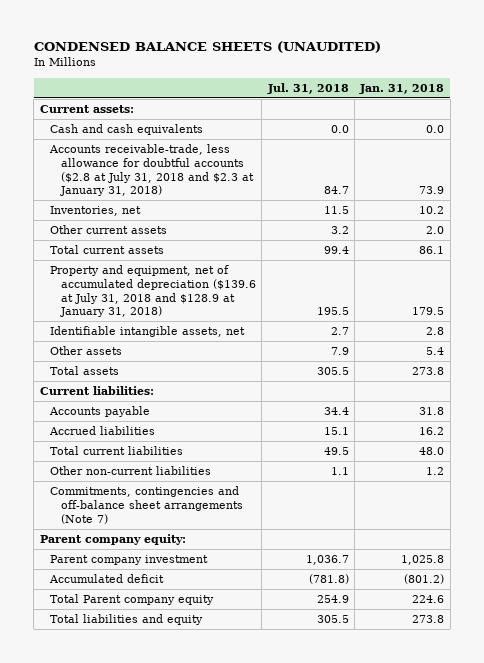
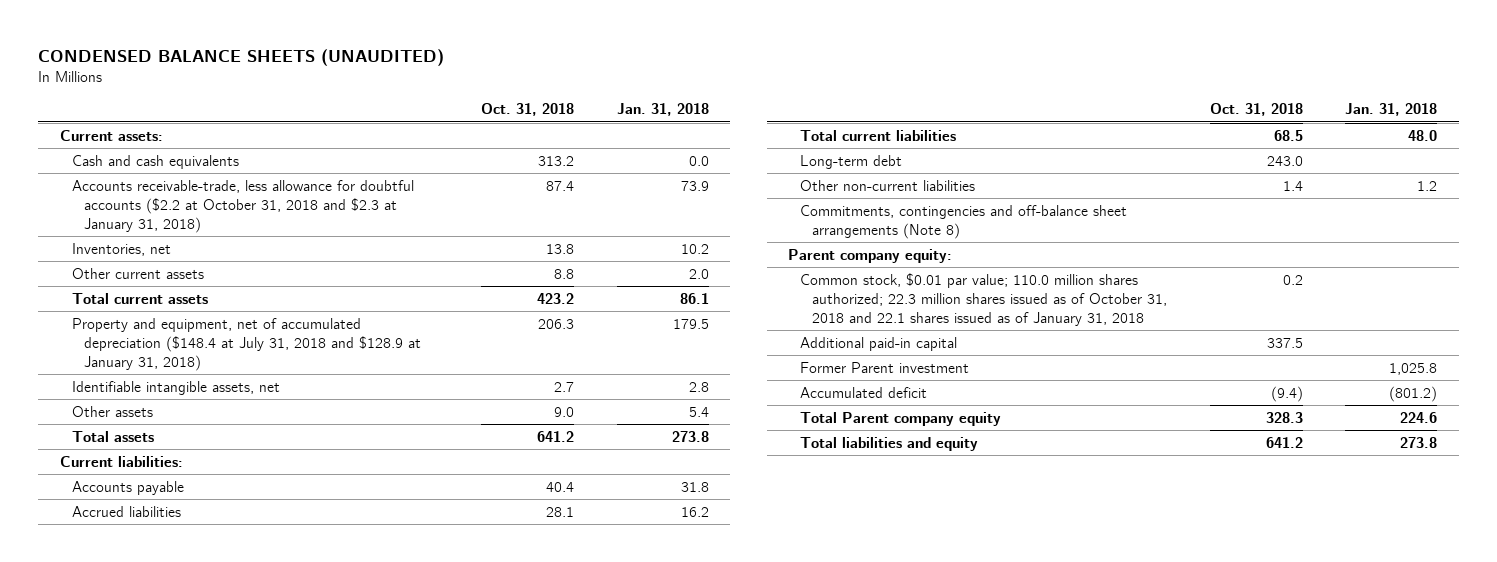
[266,82,349,94] Jul. 31, 2018 -> none
none -> [481,103,575,117] Oct. 31, 2018
[49,144,254,197] Accounts receivable-trade, less allowance for doubtful accounts ($2.8 at July 31, 2018 and $2.3 at January 31, 2018) -> [71,179,414,233] Accounts receivable-trade, less allowance for doubtful accounts ($2.2 at October 31, 2018 and $2.3 at January 31, 2018)
[50,265,256,318] Property and equipment, net of accumulated depreciation ($139.6 at July 31, 2018 and $128.9 at January 31, 2018) -> [71,317,421,371] Property and equipment, net of accumulated depreciation ($148.4 at July 31, 2018 and $128.9 at January 31, 2018)
none -> [800,154,903,169] Long-term debt
[50,486,243,524] Commitments, contingencies and off-balance sheet arrangements (Note 7) -> [800,204,1128,239] Commitments, contingencies and off-balance sheet arrangements (Note 8)
none -> [800,272,1168,326] Common stock, $0.01 par value; 110.0 million shares authorized; 22.3 million shares issued as of October 31, 2018 and 22.1 shares issued as of January 31, 2018
none -> [800,336,958,351] Additional paid-in capital
[50,555,209,566] Parent company investment -> [800,361,970,373] Former Parent investment

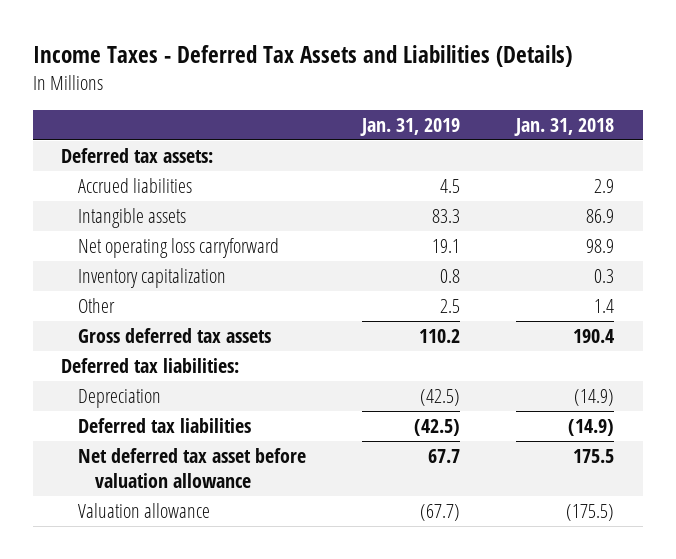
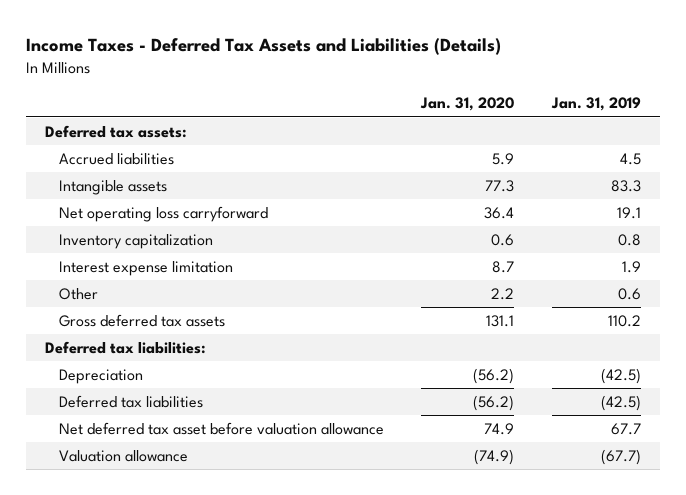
[514,117,615,136] Jan. 31, 2018 -> none
none -> [420,97,515,112] Jan. 31, 2020
none -> [58,261,233,277] Interest expense limitation
[440,299,461,314] 2.5 -> [618,288,642,301] 0.6

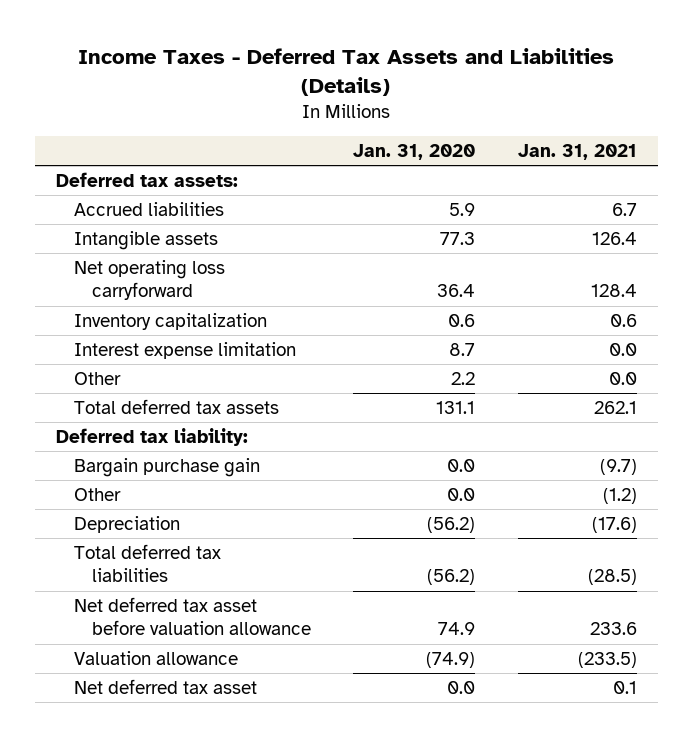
[551,97,642,112] Jan. 31, 2019 -> none
none -> [517,144,637,161] Jan. 31, 2021
[58,314,225,328] Gross deferred tax assets -> [73,398,279,414] Total deferred tax assets
[45,341,207,355] Deferred tax liabilities: -> [55,427,248,446] Deferred tax liability:
none -> [73,457,260,477] Bargain purchase gain
none -> [73,487,121,501] Other
[58,395,203,409] Deferred tax liabilities -> [73,543,221,583] Total deferred tax liabilities
none -> [73,678,257,694] Net deferred tax asset

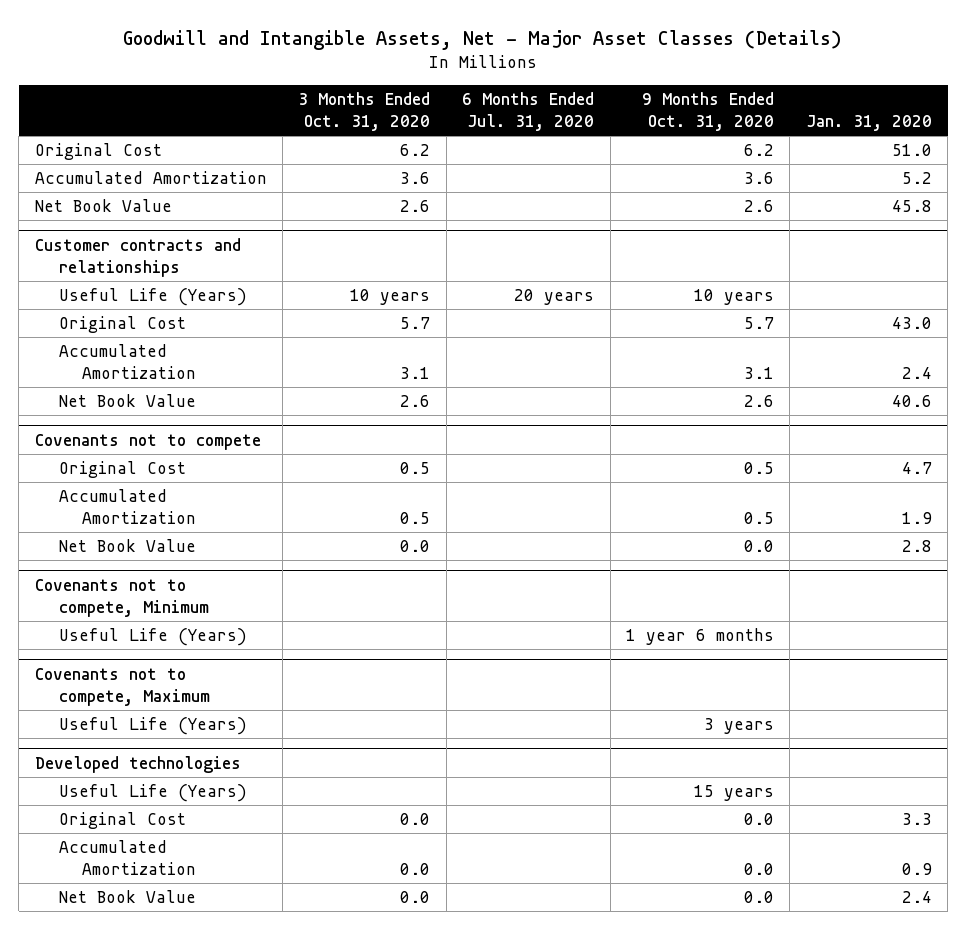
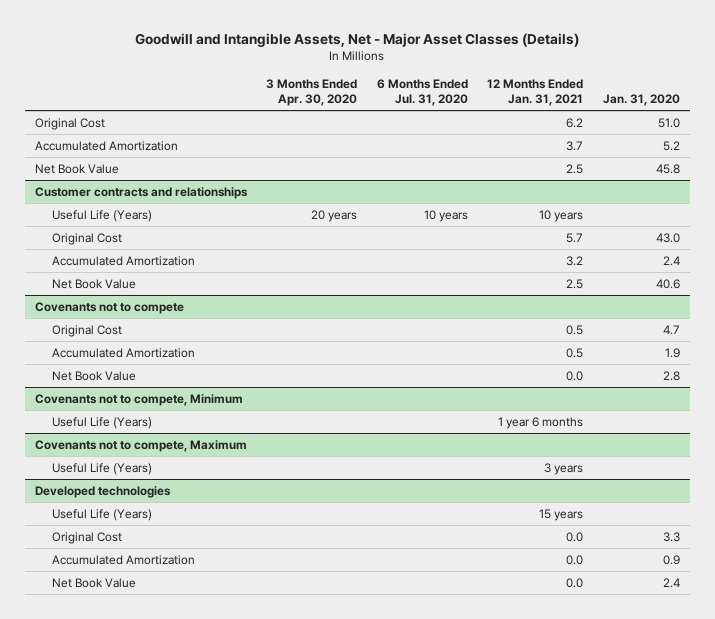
[298,92,431,131] 3 Months Ended Oct. 31, 2020 -> none
[641,92,774,131] 9 Months Ended Oct. 31, 2020 -> none
none -> [266,78,358,107] 3 Months Ended Apr. 30, 2020
none -> [487,78,584,107] 12 Months Ended Jan. 31, 2021
[514,289,595,306] 20 years -> [423,209,468,222] 10 years

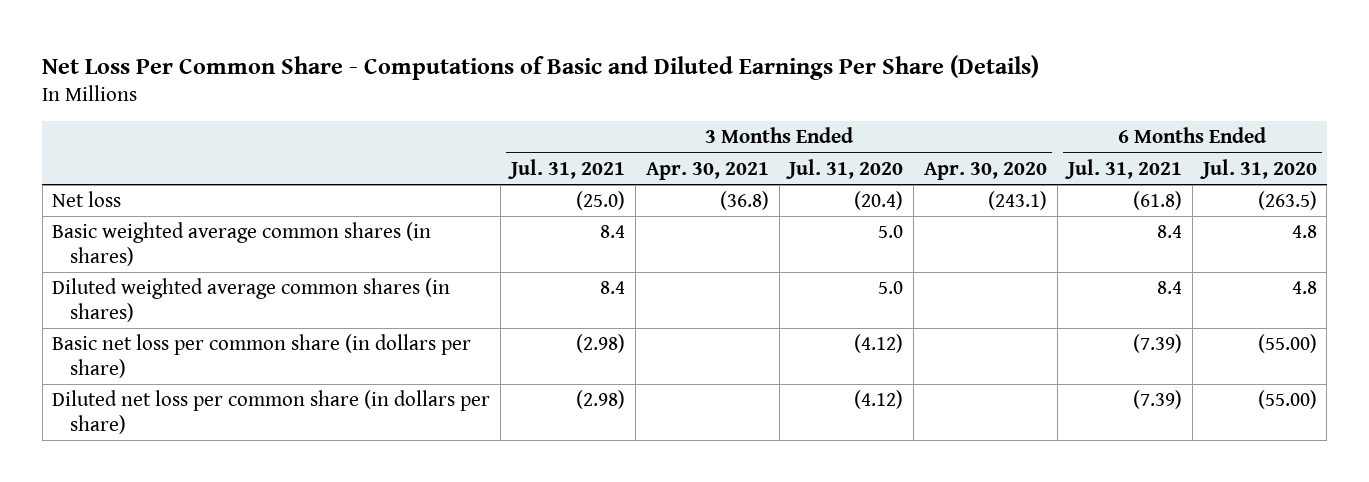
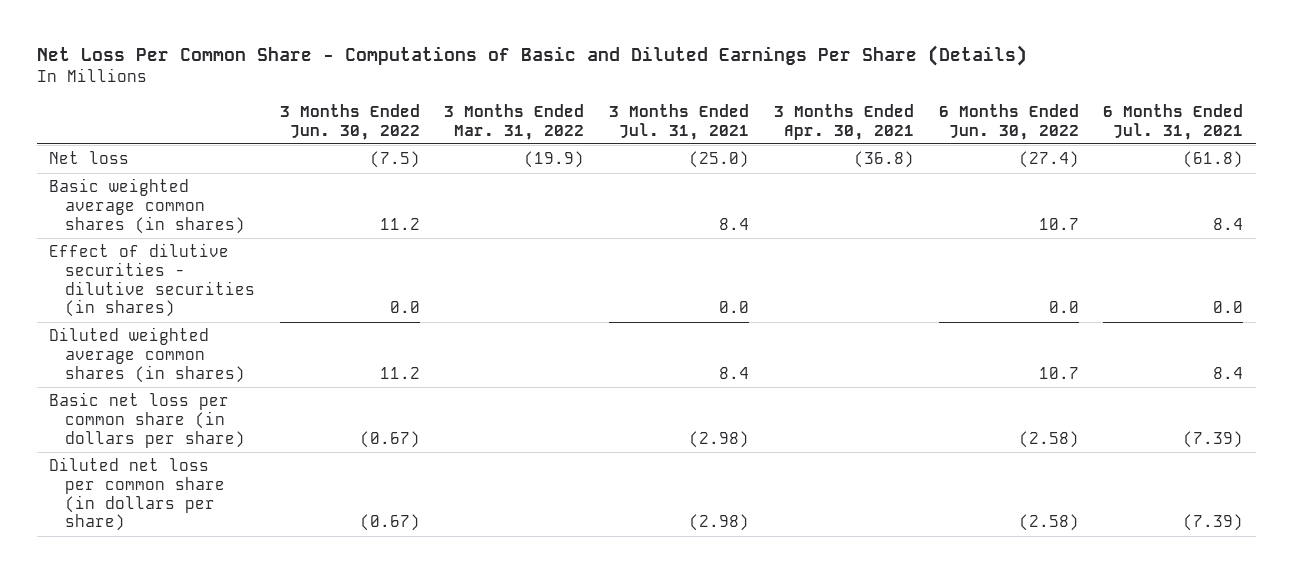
[786,158,904,179] Jul. 31, 2020 -> none
[924,161,1048,180] Apr. 30, 2020 -> none
[1199,158,1317,179] Jul. 31, 2020 -> none
none -> [279,103,420,140] 3 Months Ended Jun. 30, 2022
none -> [444,103,585,140] 3 Months Ended Mar. 31, 2022
none -> [938,103,1079,140] 6 Months Ended Jun. 30, 2022
none -> [49,243,255,318] Effect of dilutive securities - dilutive securities (in shares)

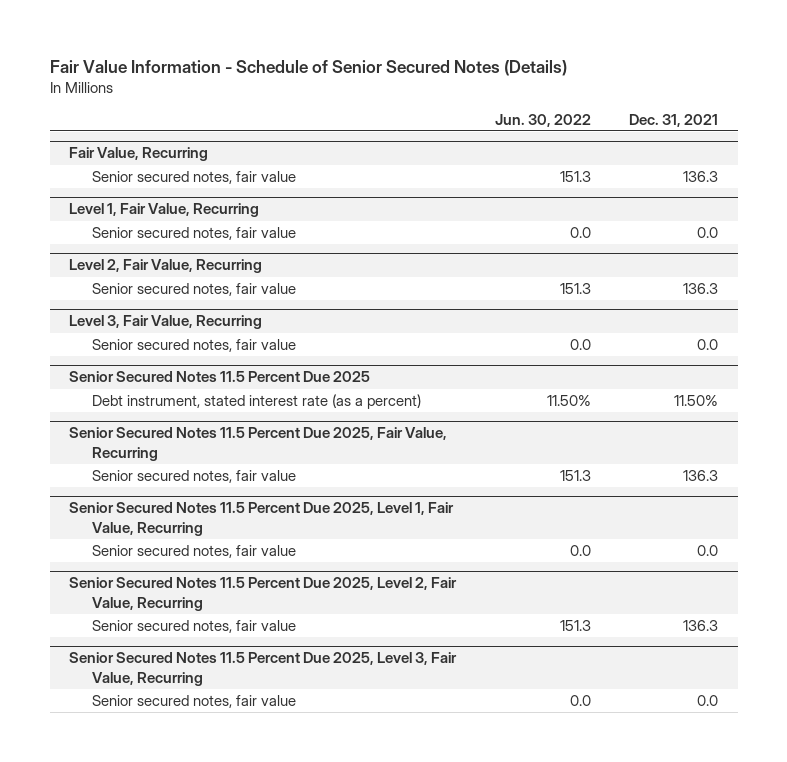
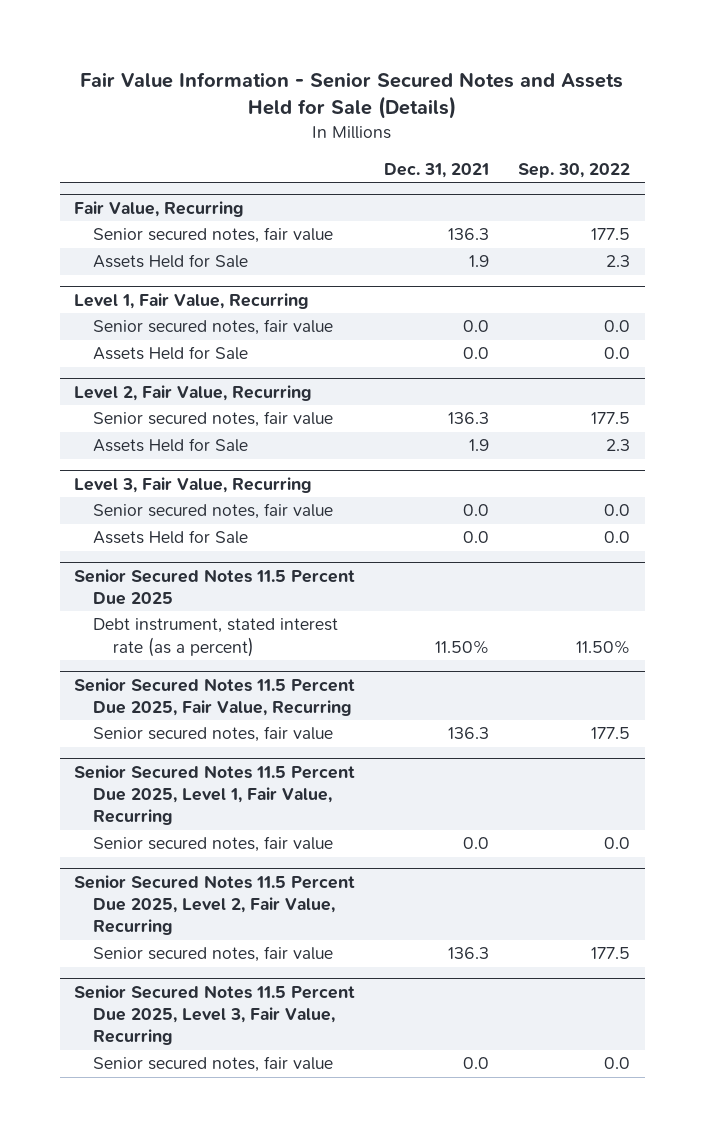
[49,59,567,76] Fair Value Information - Schedule of Senior Secured Notes (Details) -> [80,72,624,120] Fair Value Information - Senior Secured Notes and Assets Held for Sale (Details)
[494,113,591,127] Jun. 30, 2022 -> none
none -> [518,163,631,179] Sep. 30, 2022
none -> [93,254,249,269] Assets Held for Sale
none -> [93,346,249,361] Assets Held for Sale
none -> [93,438,249,453] Assets Held for Sale
none -> [93,530,249,545] Assets Held for Sale

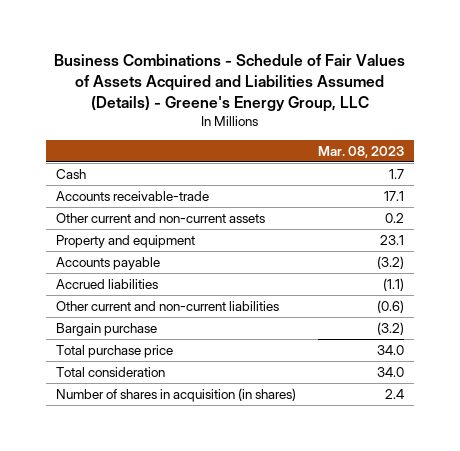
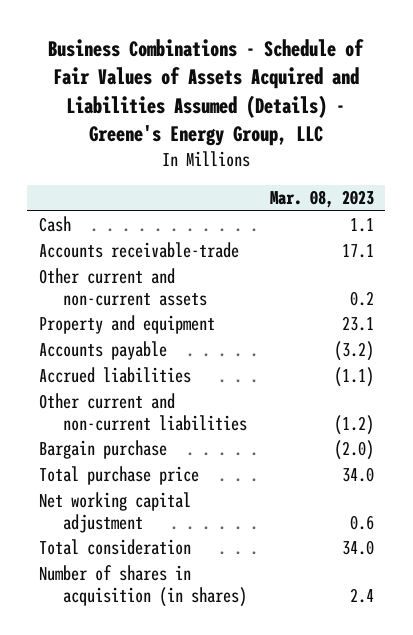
[388,168,404,179] 1.7 -> [349,218,374,233] 1.1
[376,299,404,313] (0.6) -> [333,414,374,435] (1.2)
[376,321,404,335] (3.2) -> [333,440,374,461] (2.0)
none -> [38,492,191,533] Net working capital adjustment

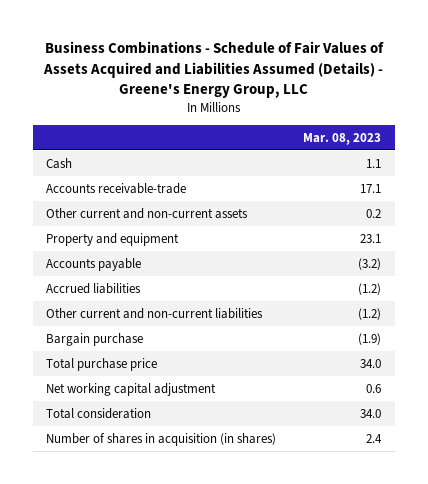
[333,367,374,388] (1.1) -> [358,282,382,295] (1.2)
[333,440,374,461] (2.0) -> [358,332,382,345] (1.9)

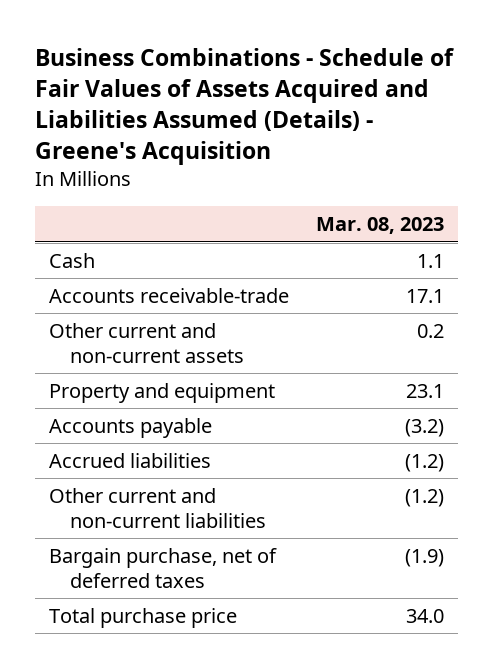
[42,41,384,98] Business Combinations - Schedule of Fair Values of Assets Acquired and Liabilities Assumed (Details) - Greene's Energy Group, LLC -> [35,48,455,166] Business Combinations - Schedule of Fair Values of Assets Acquired and Liabilities Assumed (Details) - Greene's Acquisition
[46,332,144,346] Bargain purchase -> [48,547,277,588] Bargain purchase, net of deferred taxes
[46,382,217,396] Net working capital adjustment -> none
[46,407,152,419] Total consideration -> none
[46,432,277,446] Number of shares in acquisition (in shares) -> none

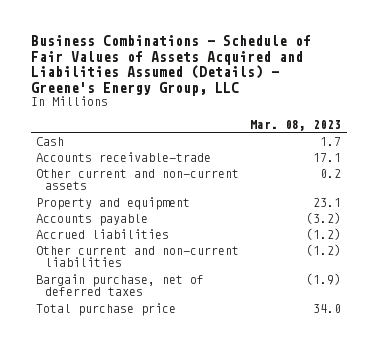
[35,48,455,166] Business Combinations - Schedule of Fair Values of Assets Acquired and Liabilities Assumed (Details) - Greene's Acquisition -> [30,35,311,96] Business Combinations - Schedule of Fair Values of Assets Acquired and Liabilities Assumed (Details) - Greene's Energy Group, LLC
[417,253,445,268] 1.1 -> [320,136,342,146] 1.7

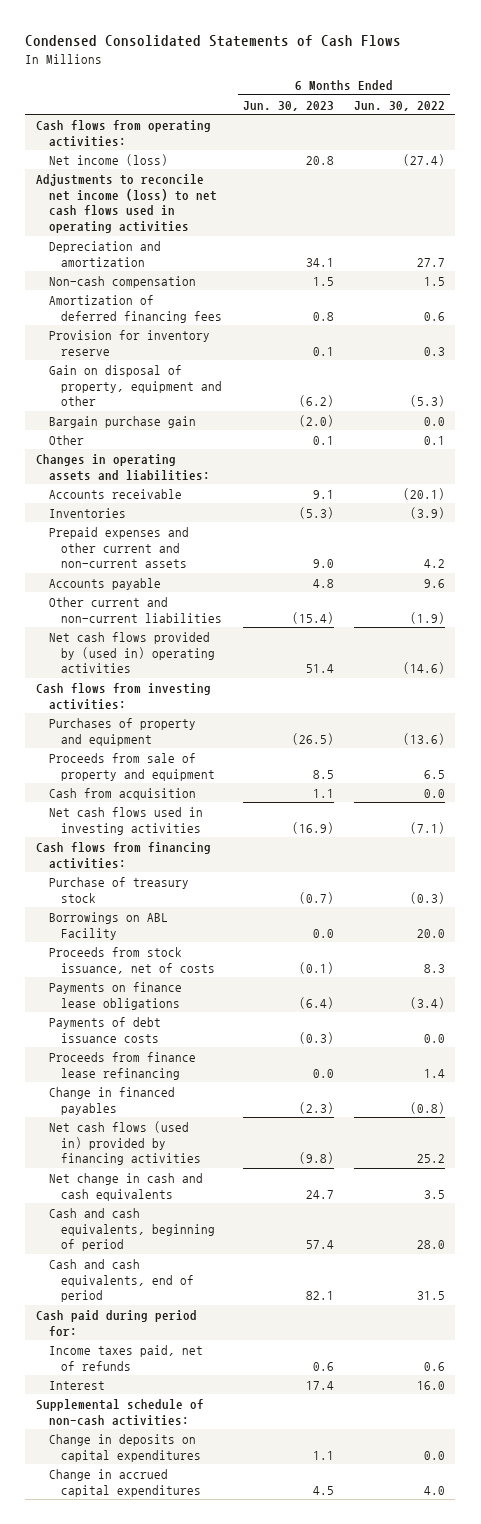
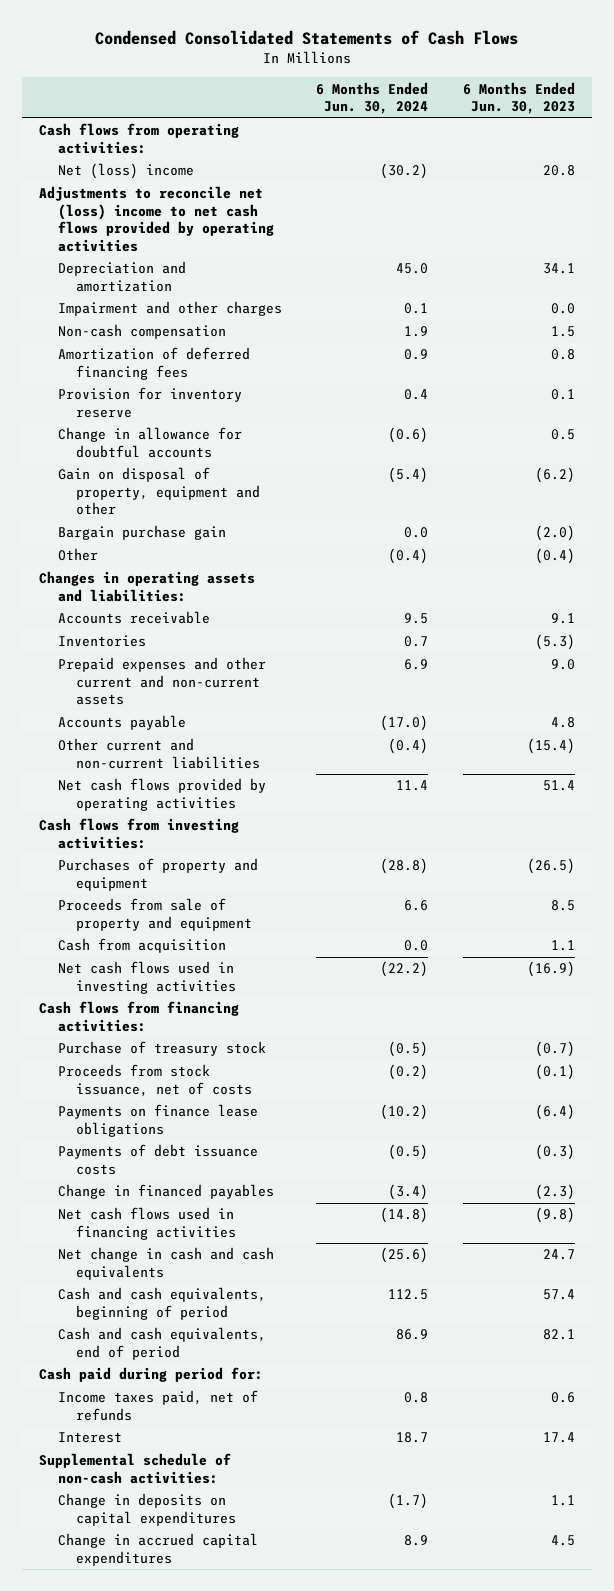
[353,100,445,111] Jun. 30, 2022 -> none
none -> [316,81,429,115] 6 Months Ended Jun. 30, 2024
[48,153,168,166] Net income (loss) -> [57,163,194,180] Net (loss) income
[35,173,217,234] Adjustments to reconcile net income (loss) to net cash flows used in operating activities -> [39,186,274,252] Adjustments to reconcile net (loss) income to net cash flows provided by operating activities
none -> [57,301,282,317] Impairment and other charges
none -> [57,427,242,458] Change in allowance for doubtful accounts
[312,435,334,445] 0.1 -> [534,548,575,565] (0.4)
[48,631,216,674] Net cash flows provided by (used in) operating activities -> [57,778,266,811] Net cash flows provided by operating activities
[48,911,168,940] Borrowings on ABL Facility -> none
[48,1051,196,1080] Proceeds from finance lease refinancing -> none
[48,1120,202,1166] Net cash flows (used in) provided by financing activities -> [57,1207,237,1240] Net cash flows used in financing activities

